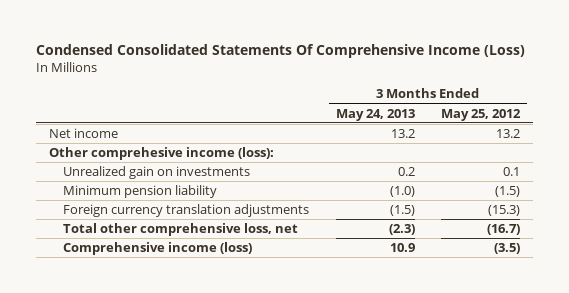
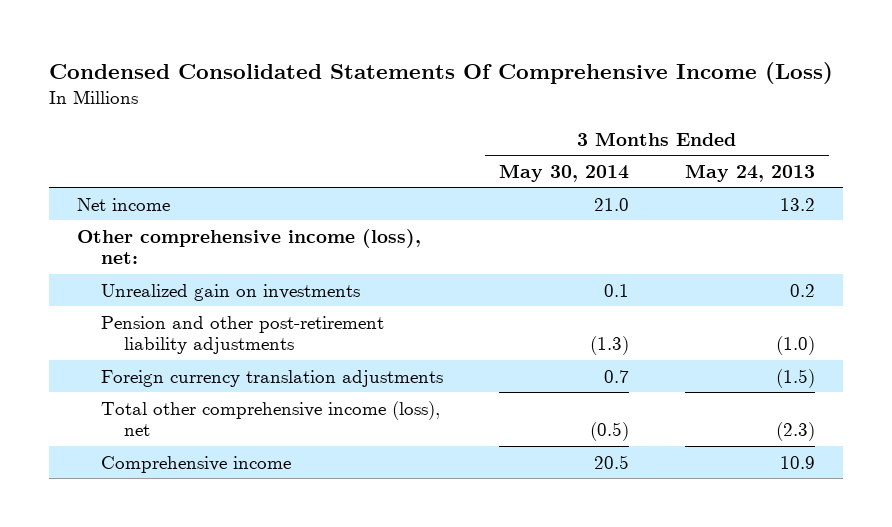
[440,108,521,121] May 25, 2012 -> none
none -> [498,163,629,182] May 30, 2014
[49,147,275,161] Other comprehesive income (loss): -> [77,228,422,265] Other comprehensive income (loss), net:
[63,185,218,199] Minimum pension liability -> [100,315,384,355] Pension and other post-retirement liability adjustments
[63,223,299,237] Total other comprehensive loss, net -> [100,400,440,437] Total other comprehensive income (loss), net
[63,242,253,256] Comprehensive income (loss) -> [100,455,291,473] Comprehensive income

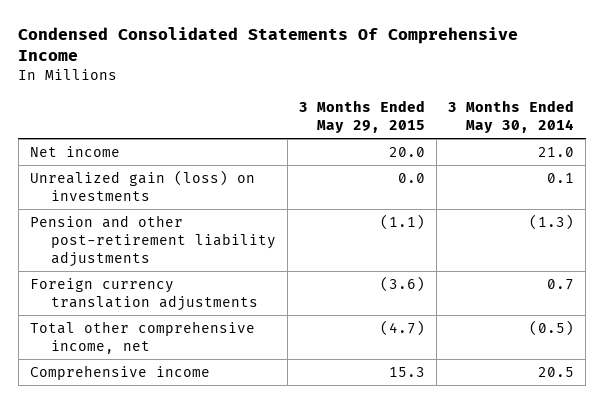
[49,61,834,84] Condensed Consolidated Statements Of Comprehensive Income (Loss) -> [18,26,519,62] Condensed Consolidated Statements Of Comprehensive Income
[684,163,815,182] May 24, 2013 -> none
none -> [299,99,426,133] 3 Months Ended May 29, 2015
[77,228,422,265] Other comprehensive income (loss), net: -> none
[100,283,360,301] Unrealized gain on investments -> [29,169,255,201] Unrealized gain (loss) on investments
[100,400,440,437] Total other comprehensive income (loss), net -> [29,320,255,354] Total other comprehensive income, net

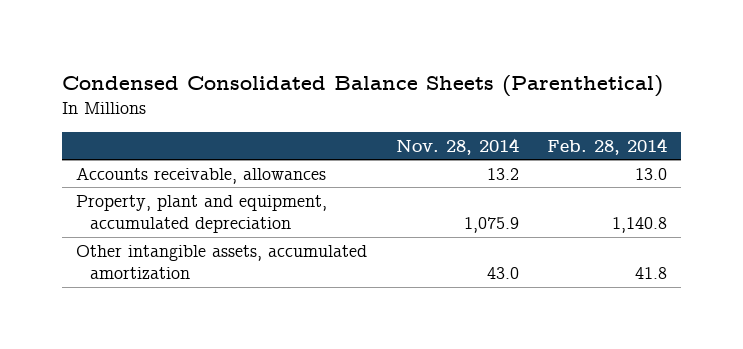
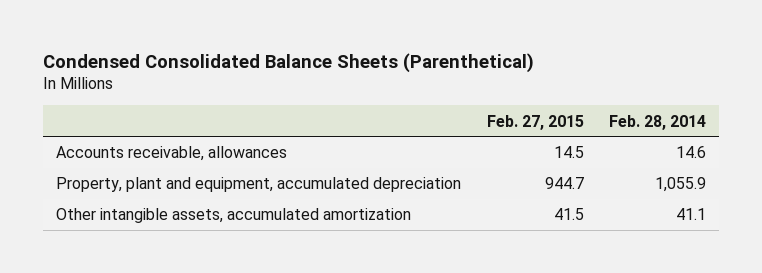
[395,137,519,155] Nov. 28, 2014 -> none
none -> [486,114,584,130] Feb. 27, 2015
[635,167,668,180] 13.0 -> [676,146,707,159] 14.6
[612,217,668,234] 1,140.8 -> [655,177,707,193] 1,055.9
[635,267,668,280] 41.8 -> [676,208,707,221] 41.1

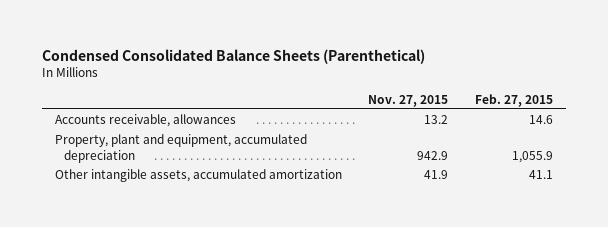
[609,114,707,130] Feb. 28, 2014 -> none
none -> [368,94,449,107] Nov. 27, 2015
[553,146,584,159] 14.5 -> [528,115,553,125] 14.6
[544,177,584,190] 944.7 -> [511,150,553,163] 1,055.9
[553,208,584,221] 41.5 -> [528,170,553,180] 41.1

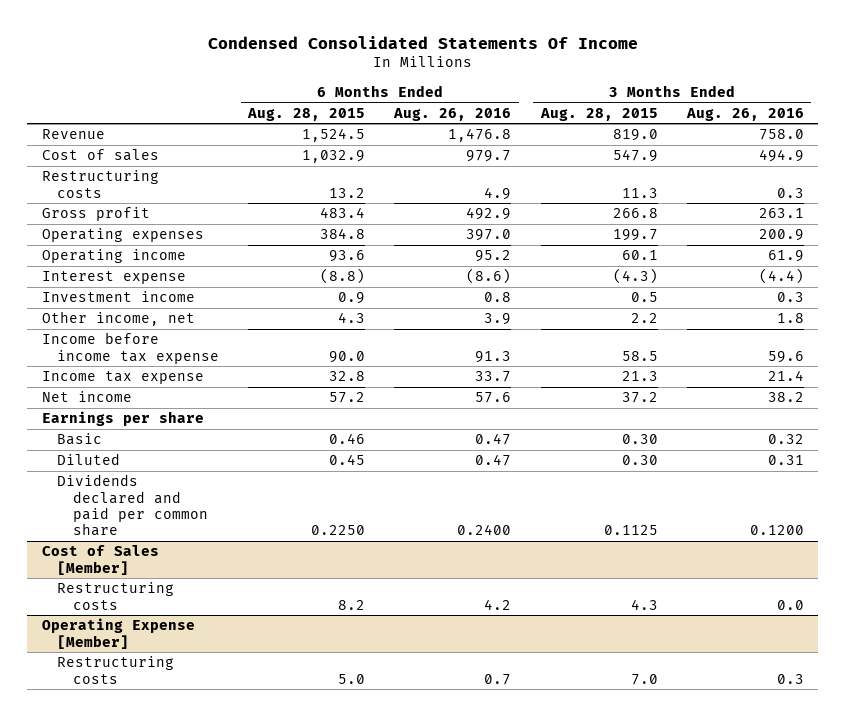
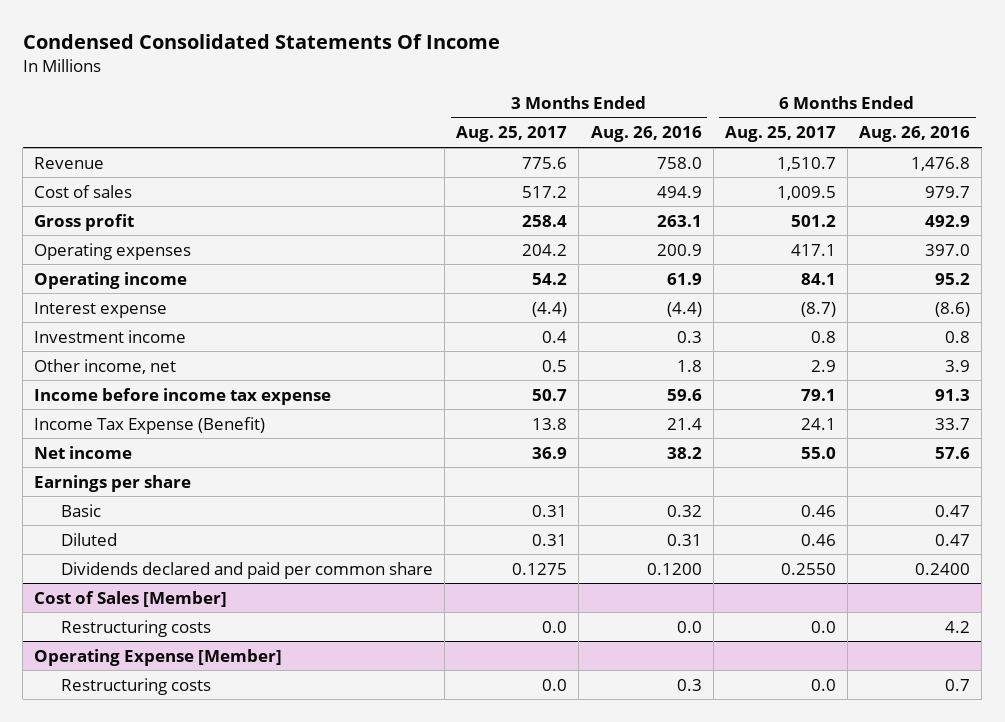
[247,107,366,121] Aug. 28, 2015 -> none
[539,107,658,121] Aug. 28, 2015 -> none
none -> [456,126,568,143] Aug. 25, 2017
none -> [724,126,836,143] Aug. 25, 2017
[41,170,159,198] Restructuring costs -> none
[41,371,204,385] Income tax expense -> [34,416,266,434] Income Tax Expense (Benefit)

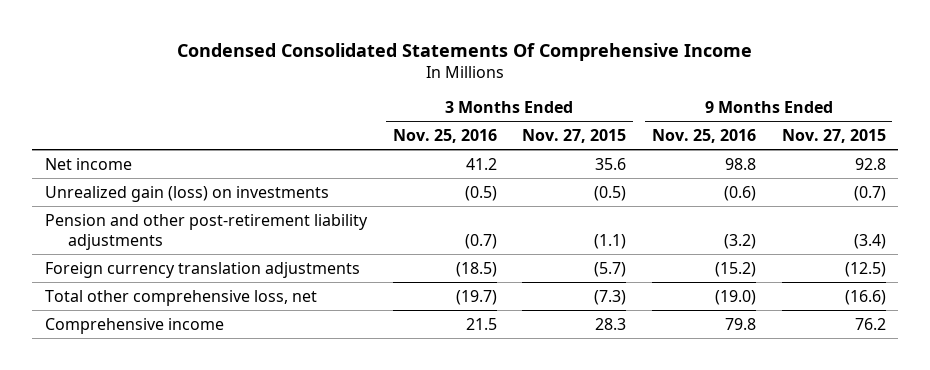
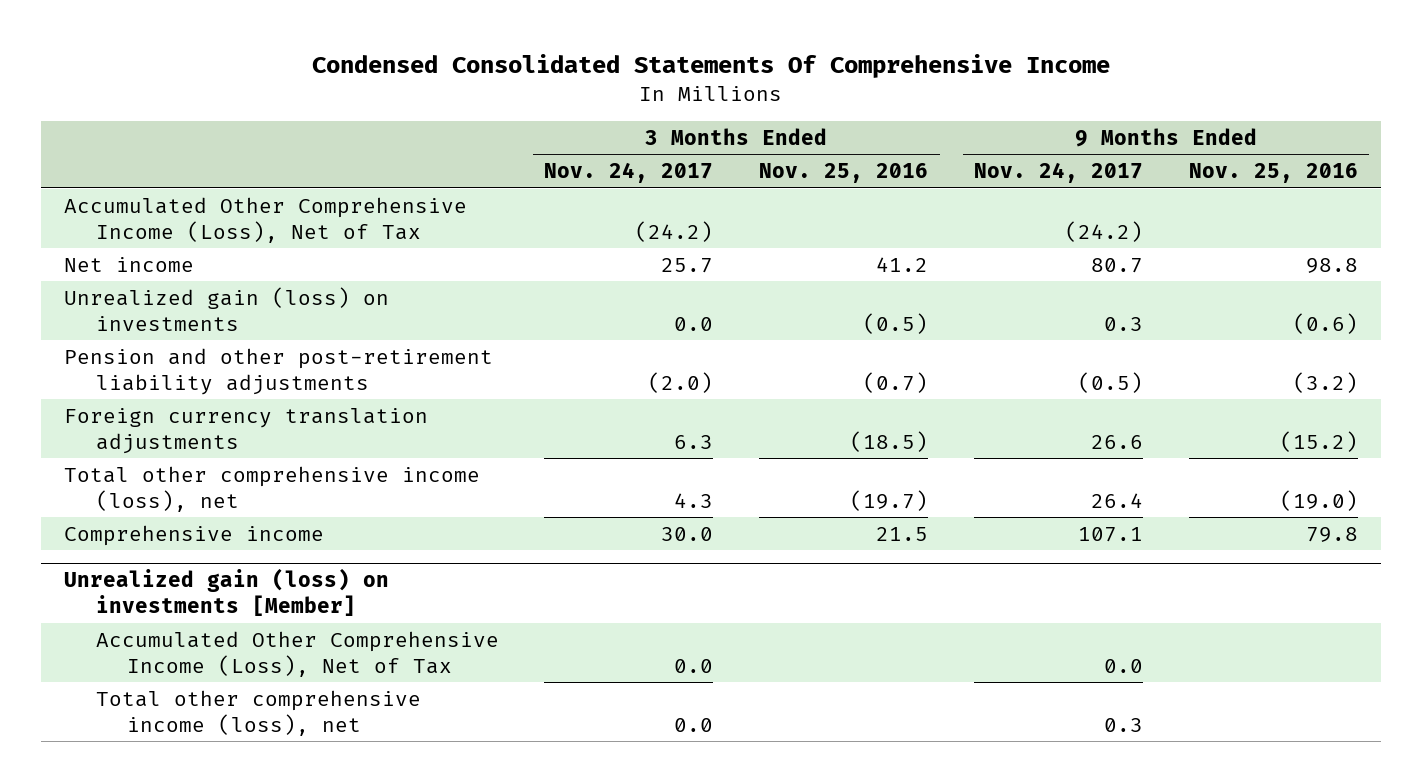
[522,128,627,143] Nov. 27, 2015 -> none
[781,128,886,143] Nov. 27, 2015 -> none
none -> [544,162,714,184] Nov. 24, 2017
none -> [974,162,1144,184] Nov. 24, 2017
none -> [64,196,468,244] Accumulated Other Comprehensive Income (Loss), Net of Tax
[44,289,317,306] Total other comprehensive loss, net -> [64,465,481,513] Total other comprehensive income (loss), net
none -> [64,567,390,617] Unrealized gain (loss) on investments [Member]
none -> [95,630,499,678] Accumulated Other Comprehensive Income (Loss), Net of Tax
none -> [95,689,421,737] Total other comprehensive income (loss), net

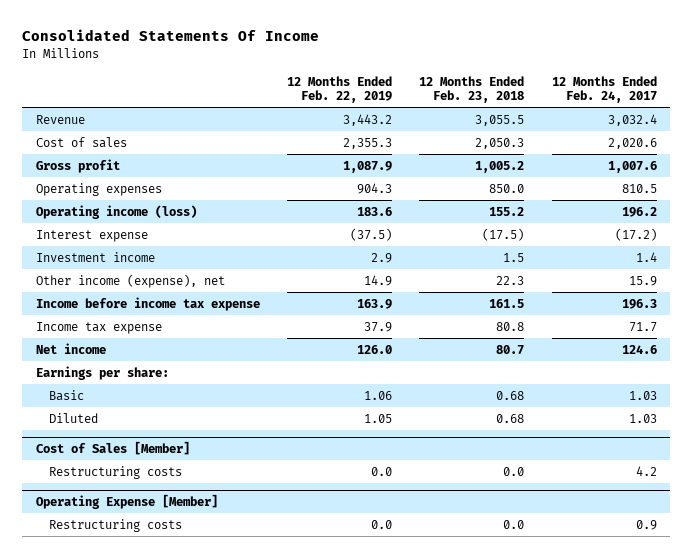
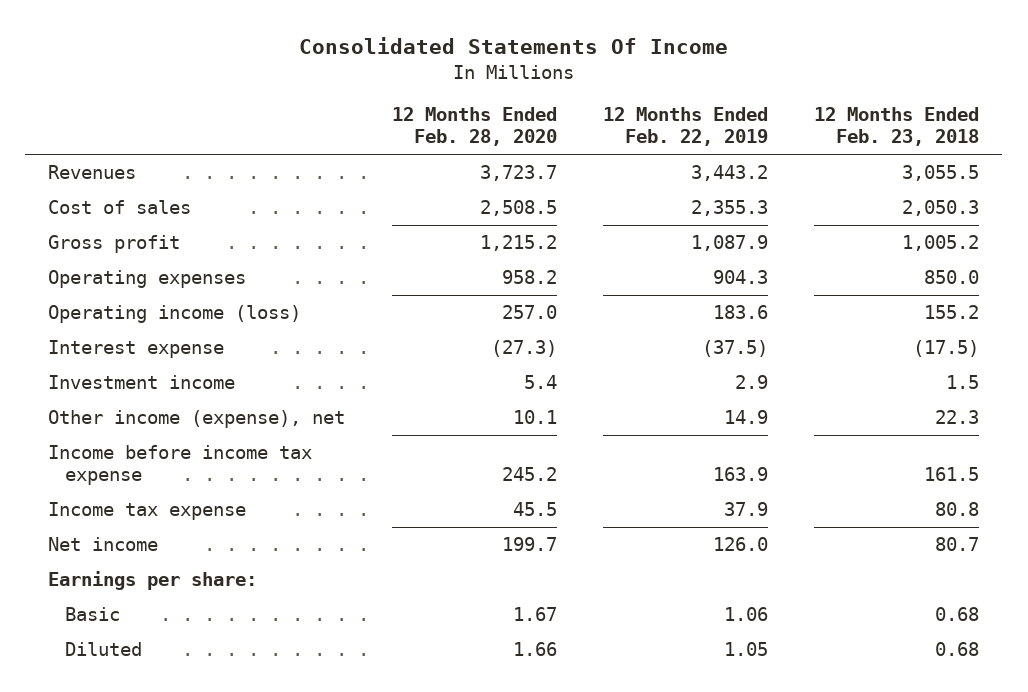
[551,75,657,103] 12 Months Ended Feb. 24, 2017 -> none
none -> [391,107,557,147] 12 Months Ended Feb. 28, 2020
[36,114,86,124] Revenue -> [48,165,137,180] Revenues
[36,440,191,455] Cost of Sales [Member] -> none
[48,465,182,479] Restructuring costs -> none
[36,493,219,509] Operating Expense [Member] -> none
[48,518,182,532] Restructuring costs -> none

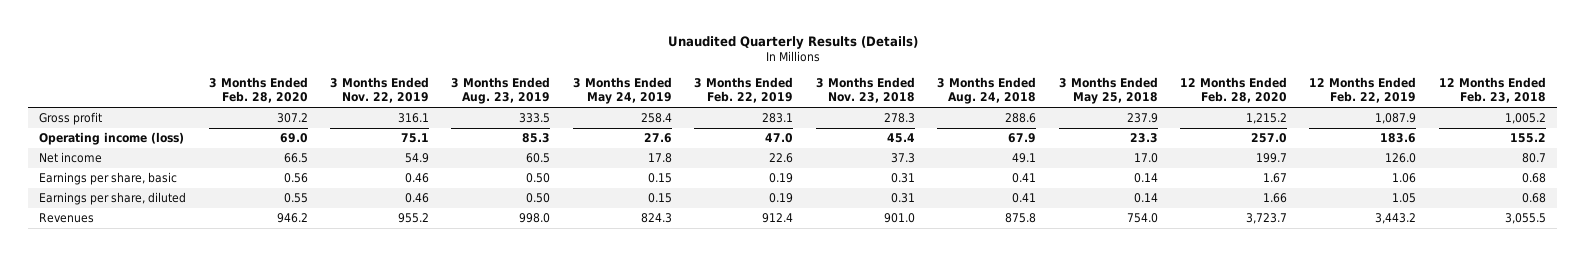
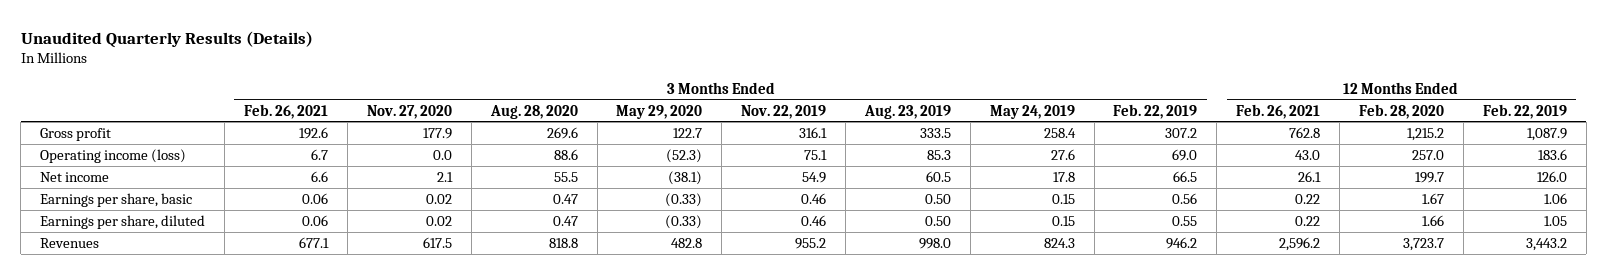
[208,77,308,104] 3 Months Ended Feb. 28, 2020 -> none
[815,77,915,104] 3 Months Ended Nov. 23, 2018 -> none
[937,77,1037,105] 3 Months Ended Aug. 24, 2018 -> none
[1058,77,1158,105] 3 Months Ended May 25, 2018 -> none
[1438,77,1546,104] 12 Months Ended Feb. 23, 2018 -> none
none -> [244,103,329,119] Feb. 26, 2021
none -> [366,104,452,119] Nov. 27, 2020
none -> [489,104,578,119] Aug. 28, 2020
none -> [616,104,703,119] May 29, 2020
none -> [1236,103,1321,119] Feb. 26, 2021
[762,113,794,124] 283.1 -> [1165,127,1198,138] 307.2
[765,133,794,144] 47.0 -> [1172,148,1198,161] 69.0
[769,153,794,164] 22.6 -> [1173,170,1198,182] 66.5
[769,173,794,184] 0.19 -> [1172,192,1198,204] 0.56
[769,193,794,204] 0.19 -> [1172,215,1198,226] 0.55
[762,213,794,224] 912.4 -> [1166,236,1198,249] 946.2

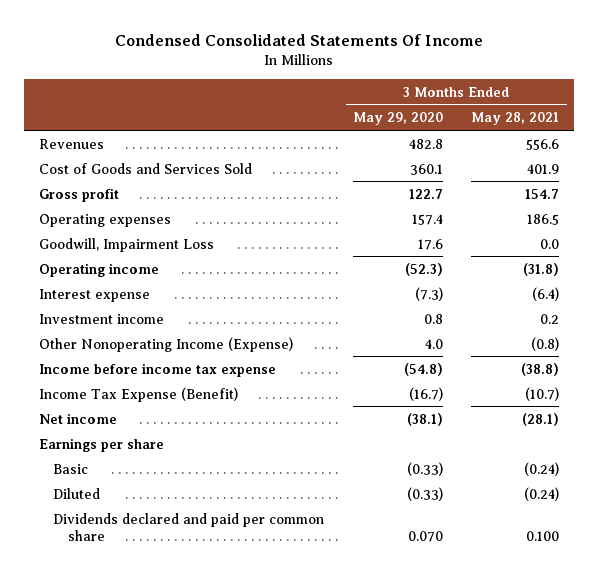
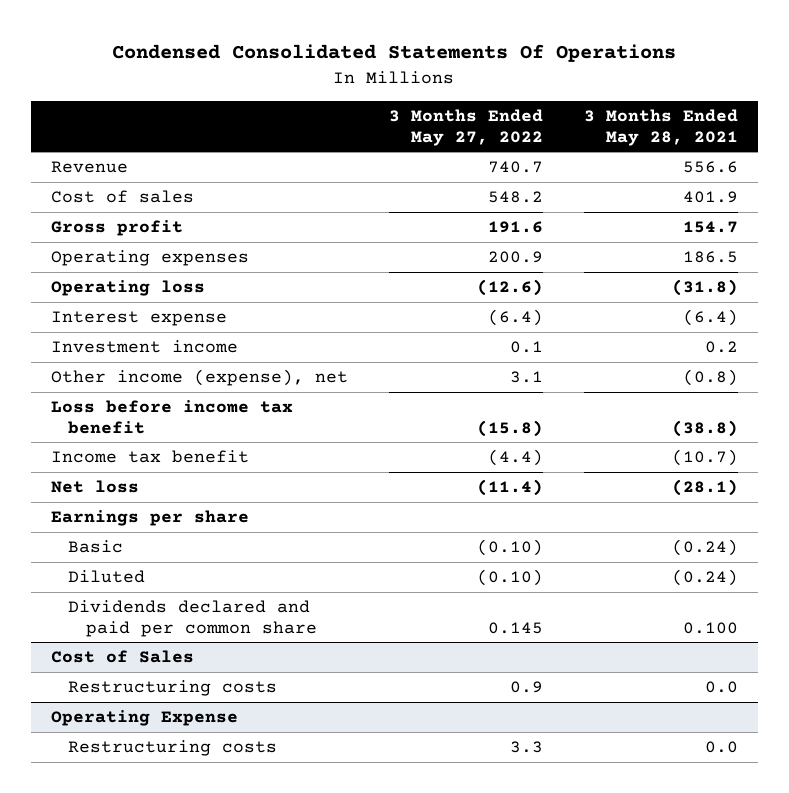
[115,34,484,47] Condensed Consolidated Statements Of Income -> [112,44,677,63] Condensed Consolidated Statements Of Operations
[352,112,443,126] May 29, 2020 -> none
none -> [388,108,543,146] 3 Months Ended May 27, 2022
[38,138,104,149] Revenues -> [50,160,128,173] Revenue
[38,162,252,174] Cost of Goods and Services Sold -> [50,189,194,203] Cost of sales
[38,237,214,252] Goodwill, Impairment Loss -> none
[38,262,159,277] Operating income -> [50,279,205,296] Operating loss
[38,336,293,352] Other Nonoperating Income (Expense) -> [50,368,348,386] Other income (expense), net
[38,362,276,377] Income before income tax expense -> [50,399,293,434] Loss before income tax benefit
[38,386,238,402] Income Tax Expense (Benefit) -> [50,449,249,463] Income tax benefit
[38,412,117,424] Net income -> [50,479,139,493] Net loss
none -> [50,649,194,663] Cost of Sales
none -> [68,679,278,696] Restructuring costs
none -> [50,709,238,726] Operating Expense
none -> [68,739,278,756] Restructuring costs

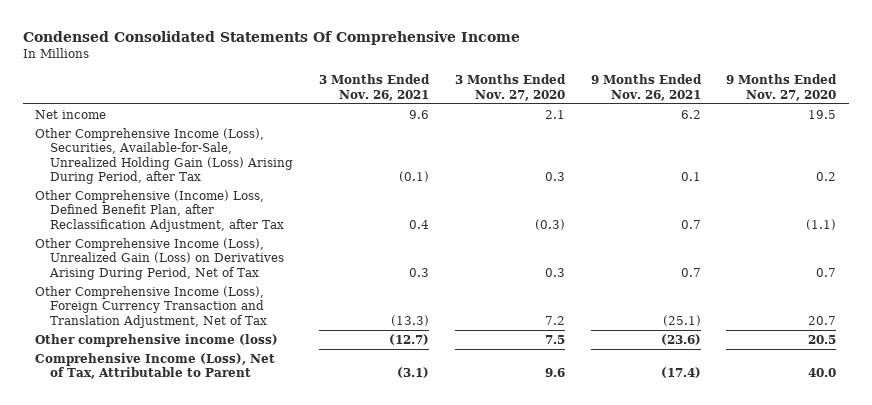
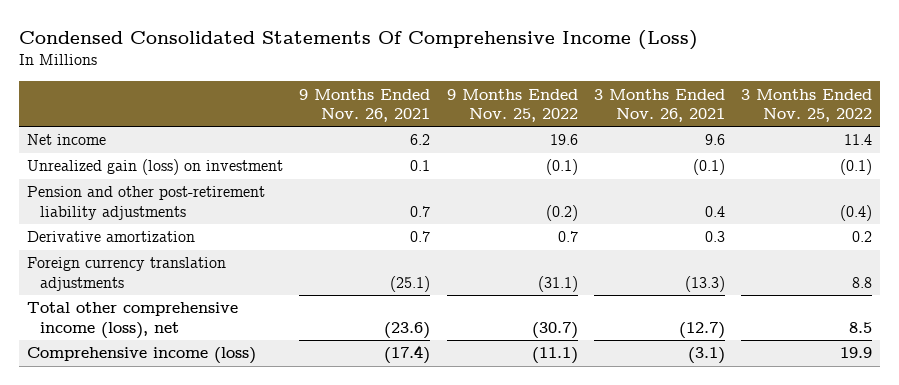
[22,30,520,45] Condensed Consolidated Statements Of Comprehensive Income -> [18,29,698,50] Condensed Consolidated Statements Of Comprehensive Income (Loss)
[454,74,566,101] 3 Months Ended Nov. 27, 2020 -> none
[726,74,838,101] 9 Months Ended Nov. 27, 2020 -> none
none -> [446,88,578,122] 9 Months Ended Nov. 25, 2022
none -> [741,88,873,122] 3 Months Ended Nov. 25, 2022
[35,237,285,280] Other Comprehensive Income (Loss), Unrealized Gain (Loss) on Derivatives Arising During Period, Net of Tax -> none
[35,127,294,185] Other Comprehensive Income (Loss), Securities, Available-for-Sale, Unrealized Holding Gain (Loss) Arising During Period, after Tax -> [26,159,283,176] Unrealized gain (loss) on investment
[35,189,285,232] Other Comprehensive (Income) Loss, Defined Benefit Plan, after Reclassification Adjustment, after Tax -> [26,186,265,220] Pension and other post-retirement liability adjustments
none -> [26,231,195,243] Derivative amortization
[35,285,268,328] Other Comprehensive Income (Loss), Foreign Currency Transaction and Translation Adjustment, Net of Tax -> [26,257,226,291] Foreign currency translation adjustments
[35,333,279,347] Other comprehensive income (loss) -> [26,302,238,339] Total other comprehensive income (loss), net
[35,352,276,380] Comprehensive Income (Loss), Net of Tax, Attributable to Parent -> [26,347,256,365] Comprehensive income (loss)

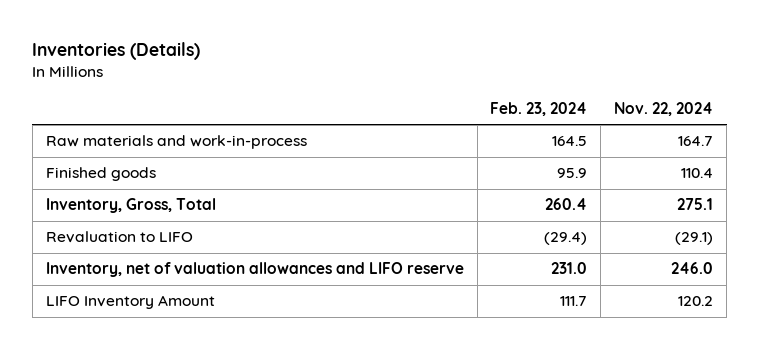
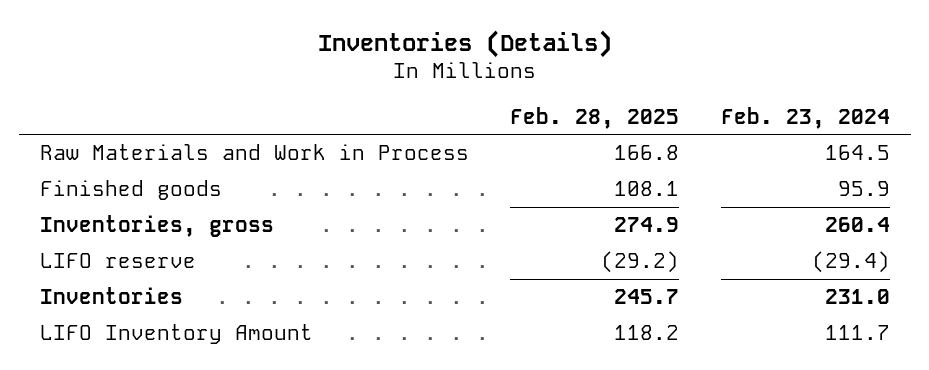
[614,101,714,116] Nov. 22, 2024 -> none
none -> [510,106,680,129] Feb. 28, 2025
[45,135,307,150] Raw materials and work-in-process -> [39,144,469,161] Raw Materials and Work in Process
[45,198,216,214] Inventory, Gross, Total -> [39,215,274,238] Inventories, gross
[45,231,193,244] Revaluation to LIFO -> [39,253,196,269] LIFO reserve
[45,262,464,278] Inventory, net of valuation allowances and LIFO reserve -> [39,287,183,305] Inventories

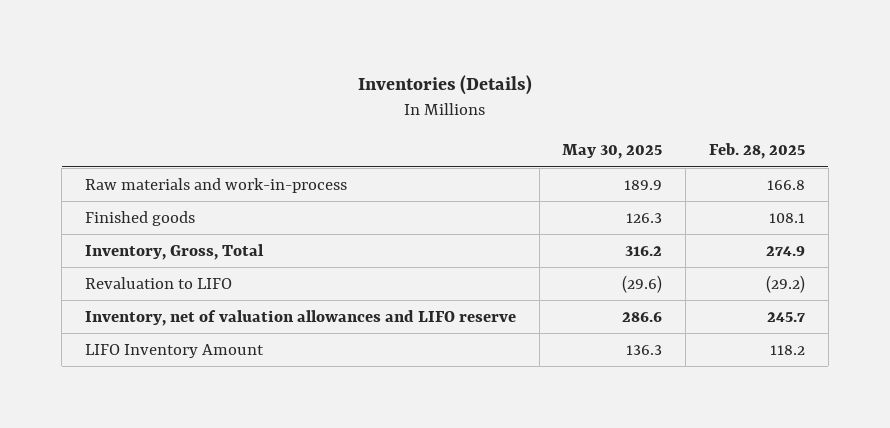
[720,106,890,129] Feb. 23, 2024 -> none
none -> [562,144,663,160] May 30, 2025
[39,144,469,161] Raw Materials and Work in Process -> [84,177,347,193] Raw materials and work-in-process
[39,215,274,238] Inventories, gross -> [84,243,264,260] Inventory, Gross, Total
[39,253,196,269] LIFO reserve -> [84,276,232,289] Revaluation to LIFO
[39,287,183,305] Inventories -> [84,309,516,326] Inventory, net of valuation allowances and LIFO reserve

